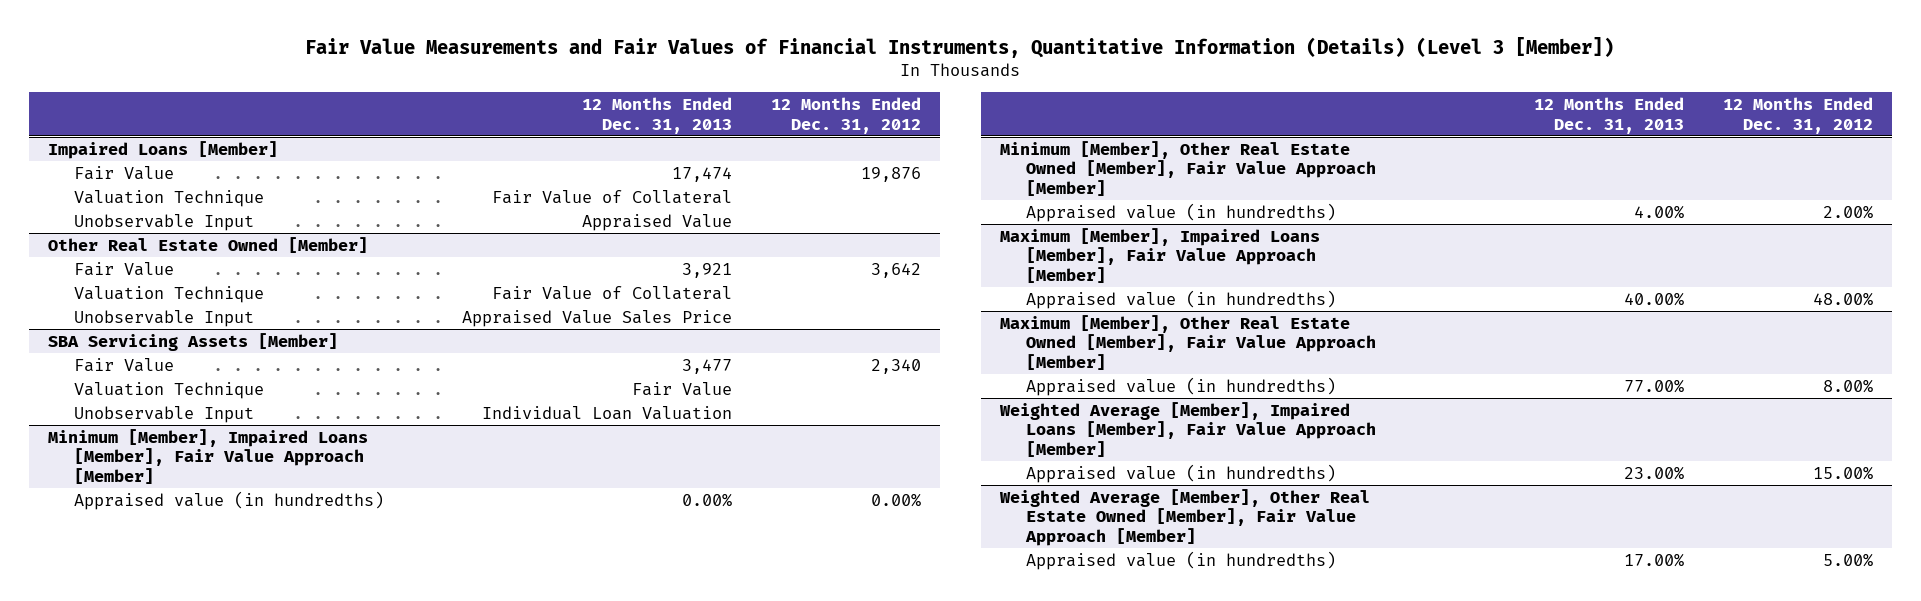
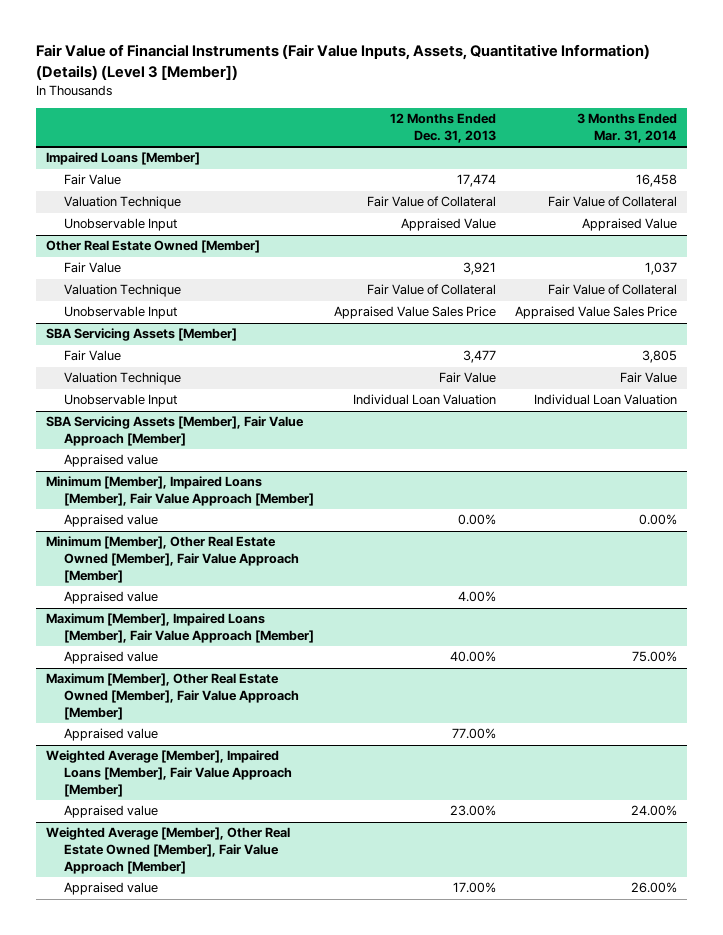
[305,37,1615,59] Fair Value Measurements and Fair Values of Financial Instruments, Quantitative Information (Details) (Level 3 [Member]) -> [35,44,650,80] Fair Value of Financial Instruments (Fair Value Inputs, Assets, Quantitative Information) (Details) (Level 3 [Member])
[770,97,921,134] 12 Months Ended Dec. 31, 2012 -> none
none -> [577,113,678,144] 3 Months Ended Mar. 31, 2014
none -> [45,416,304,447] SBA Servicing Assets [Member], Fair Value Approach [Member]
none -> [63,454,158,468] Appraised value
[74,490,385,510] Appraised value (in hundredths) -> [63,514,158,528] Appraised value
[1025,202,1336,222] Appraised value (in hundredths) -> [63,591,158,605] Appraised value
[1025,289,1336,309] Appraised value (in hundredths) -> [63,651,158,665] Appraised value
[1025,376,1336,396] Appraised value (in hundredths) -> [63,728,158,742] Appraised value
[1025,463,1336,483] Appraised value (in hundredths) -> [63,805,158,819] Appraised value
[1025,550,1336,570] Appraised value (in hundredths) -> [63,882,158,896] Appraised value

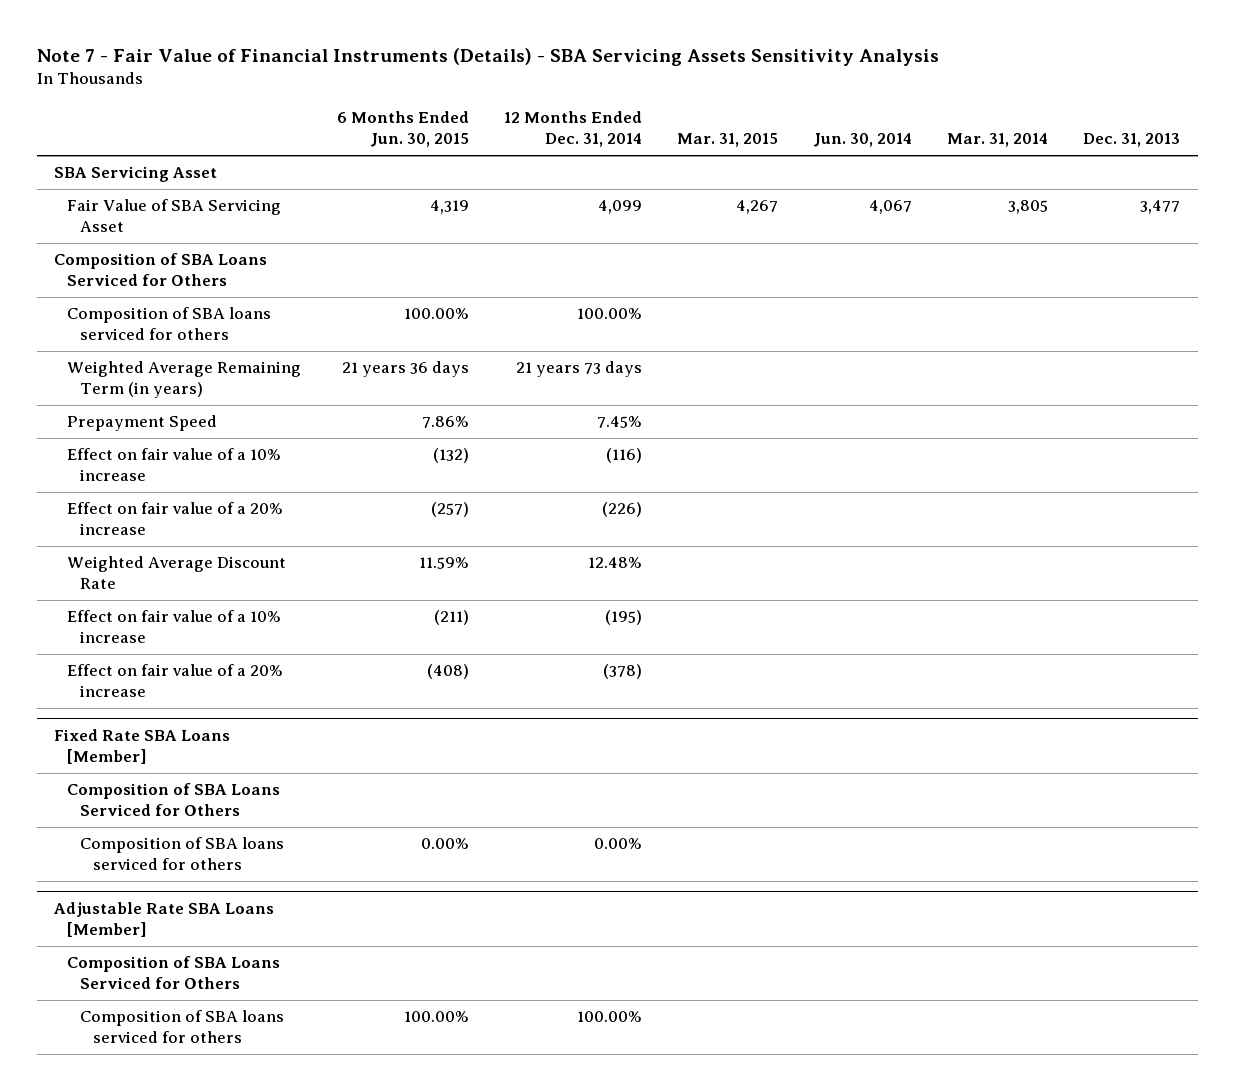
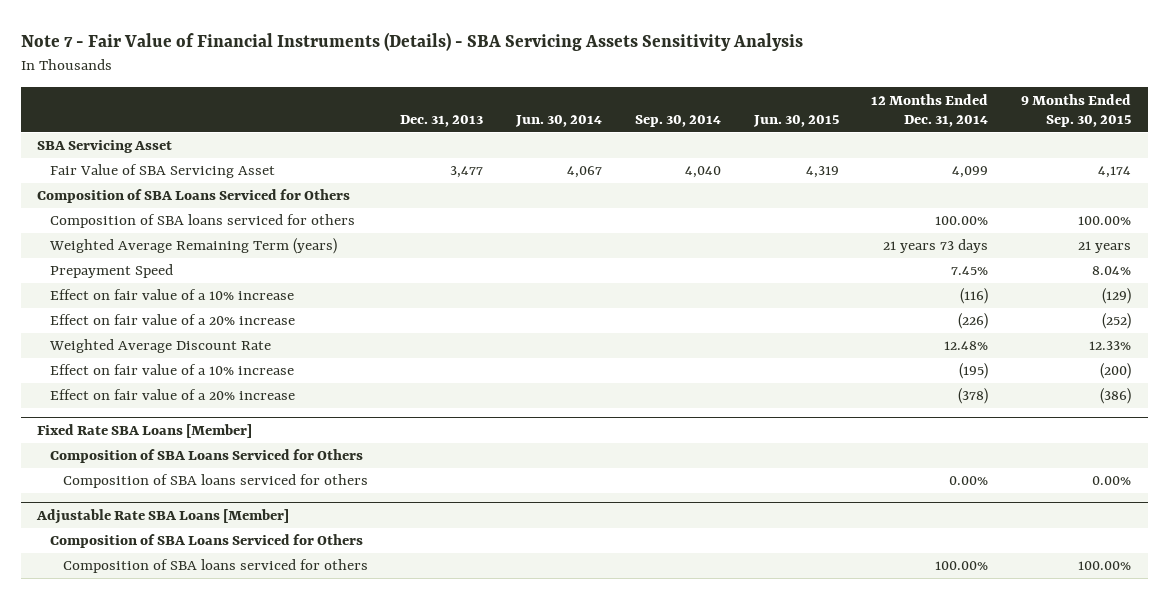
[336,111,469,148] 6 Months Ended Jun. 30, 2015 -> none
[676,133,778,148] Mar. 31, 2015 -> none
[947,133,1049,148] Mar. 31, 2014 -> none
none -> [634,115,721,128] Sep. 30, 2014
none -> [752,115,839,128] Jun. 30, 2015
none -> [1021,93,1132,128] 9 Months Ended Sep. 30, 2015
[67,361,302,399] Weighted Average Remaining Term (in years) -> [49,238,338,255] Weighted Average Remaining Term (years)

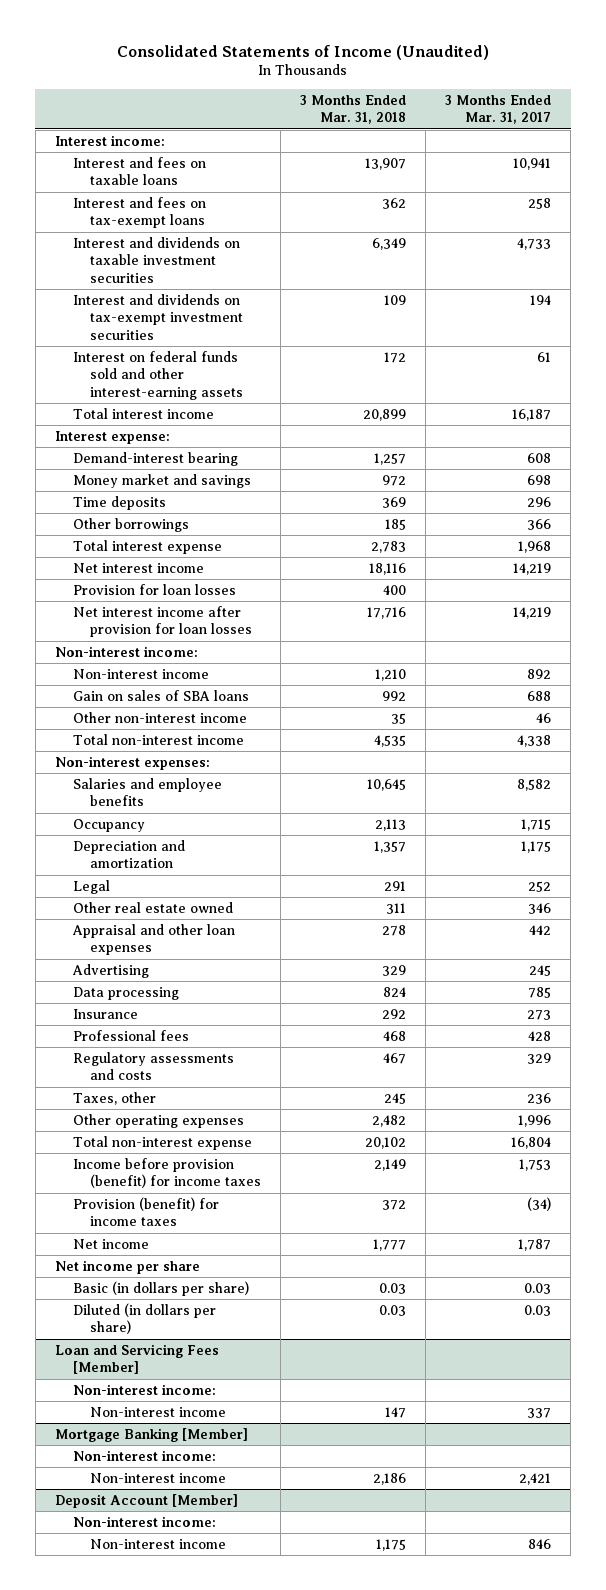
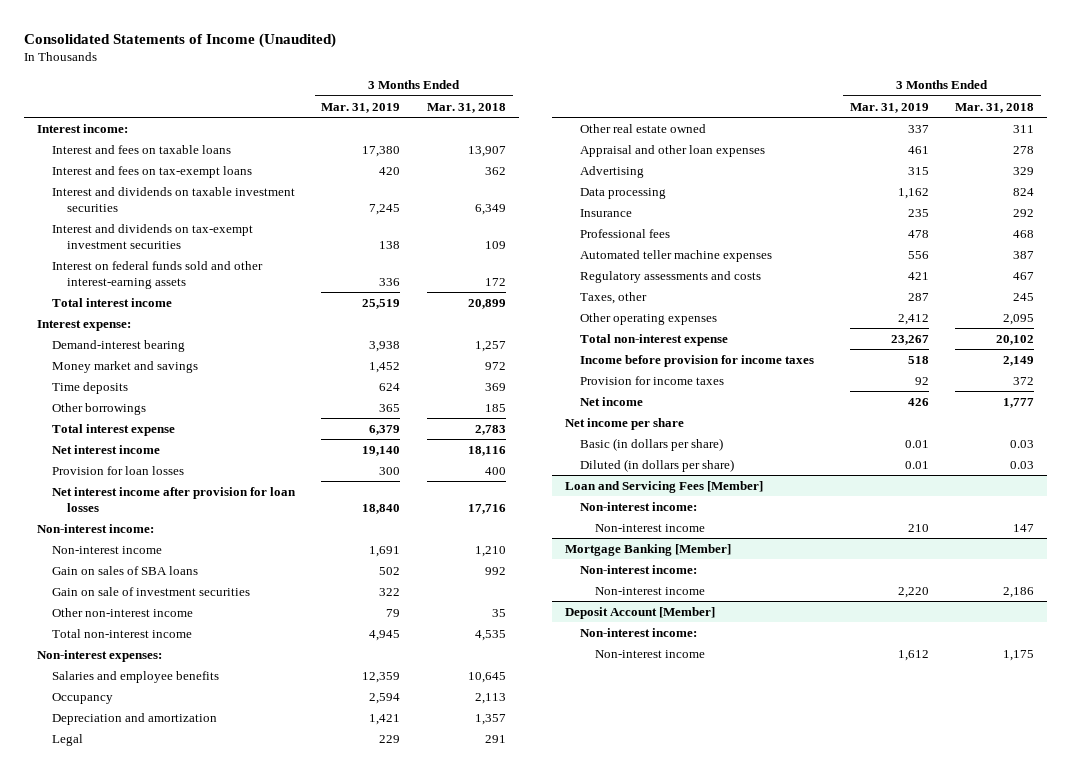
[445,94,552,125] 3 Months Ended Mar. 31, 2017 -> none
none -> [321,102,401,113] Mar. 31, 2019
none -> [51,586,250,596] Gain on sale of investment securities
none -> [580,249,773,262] Automated teller machine expenses
[372,1114,407,1127] 2,482 -> [1003,313,1035,325] 2,095
[72,1157,262,1189] Income before provision (benefit) for income taxes -> [580,354,815,367] Income before provision for income taxes
[72,1196,219,1227] Provision (benefit) for income taxes -> [580,375,725,385] Provision for income taxes

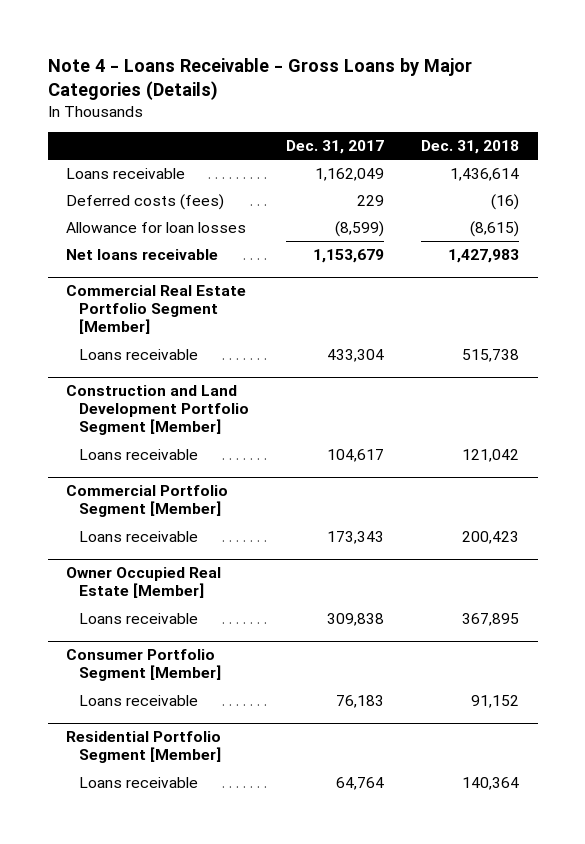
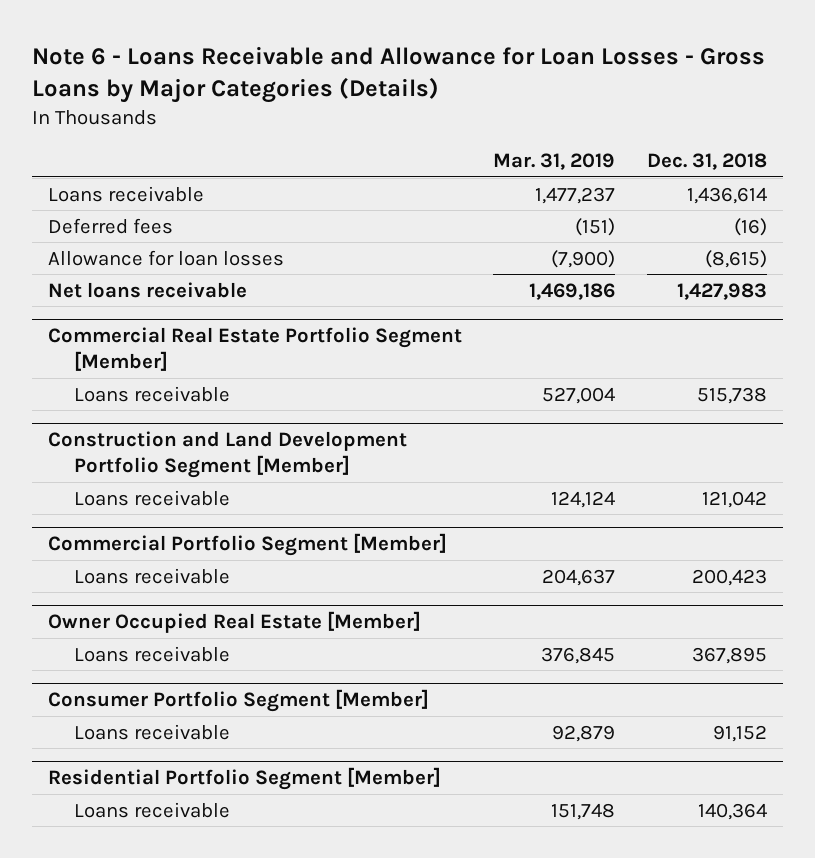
[47,57,472,100] Note 4 - Loans Receivable - Gross Loans by Major Categories (Details) -> [31,46,765,104] Note 6 - Loans Receivable and Allowance for Loan Losses - Gross Loans by Major Categories (Details)
[285,140,384,155] Dec. 31, 2017 -> none
none -> [493,153,616,171] Mar. 31, 2019
[66,194,225,211] Deferred costs (fees) -> [47,217,173,234] Deferred fees

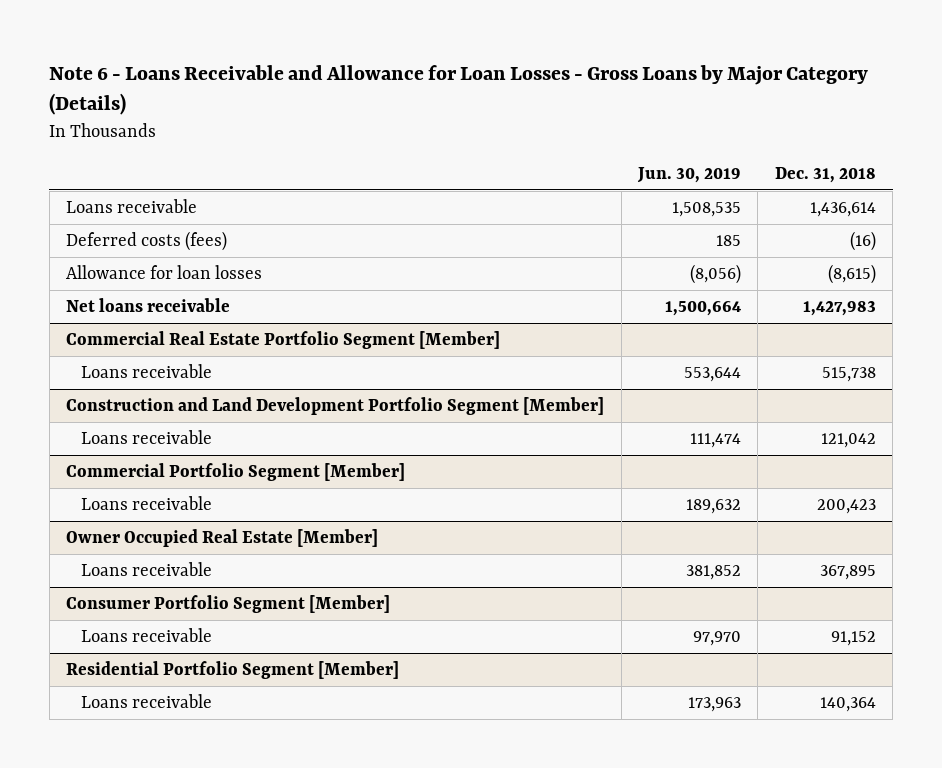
[31,46,765,104] Note 6 - Loans Receivable and Allowance for Loan Losses - Gross Loans by Major Categories (Details) -> [49,64,869,116] Note 6 - Loans Receivable and Allowance for Loan Losses - Gross Loans by Major Category (Details)
[493,153,616,171] Mar. 31, 2019 -> none
none -> [637,166,742,183] Jun. 30, 2019
[47,217,173,234] Deferred fees -> [66,231,228,252] Deferred costs (fees)

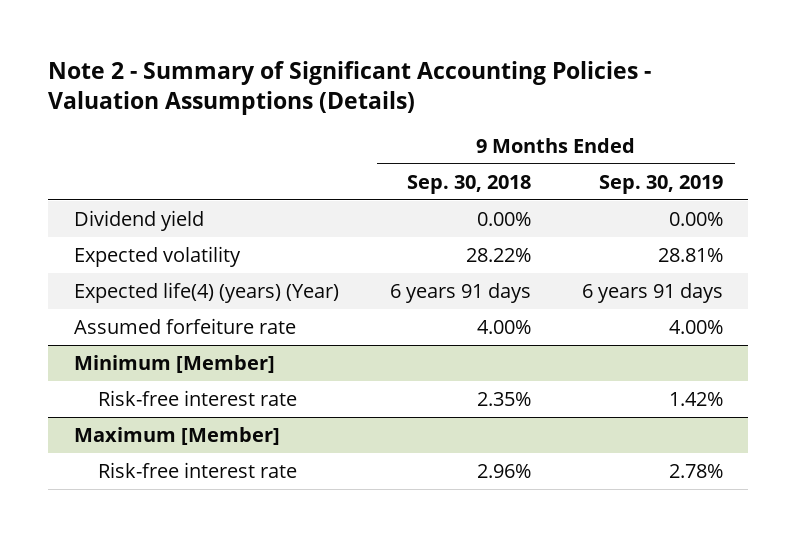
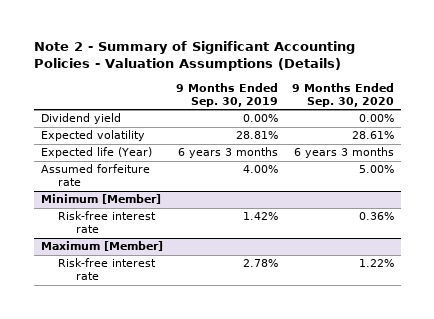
[406,174,531,194] Sep. 30, 2018 -> none
none -> [291,82,394,107] 9 Months Ended Sep. 30, 2020
[73,281,339,303] Expected life(4) (years) (Year) -> [40,147,152,159] Expected life (Year)
[581,282,723,303] 6 years 91 days -> [178,147,279,159] 6 years 3 months

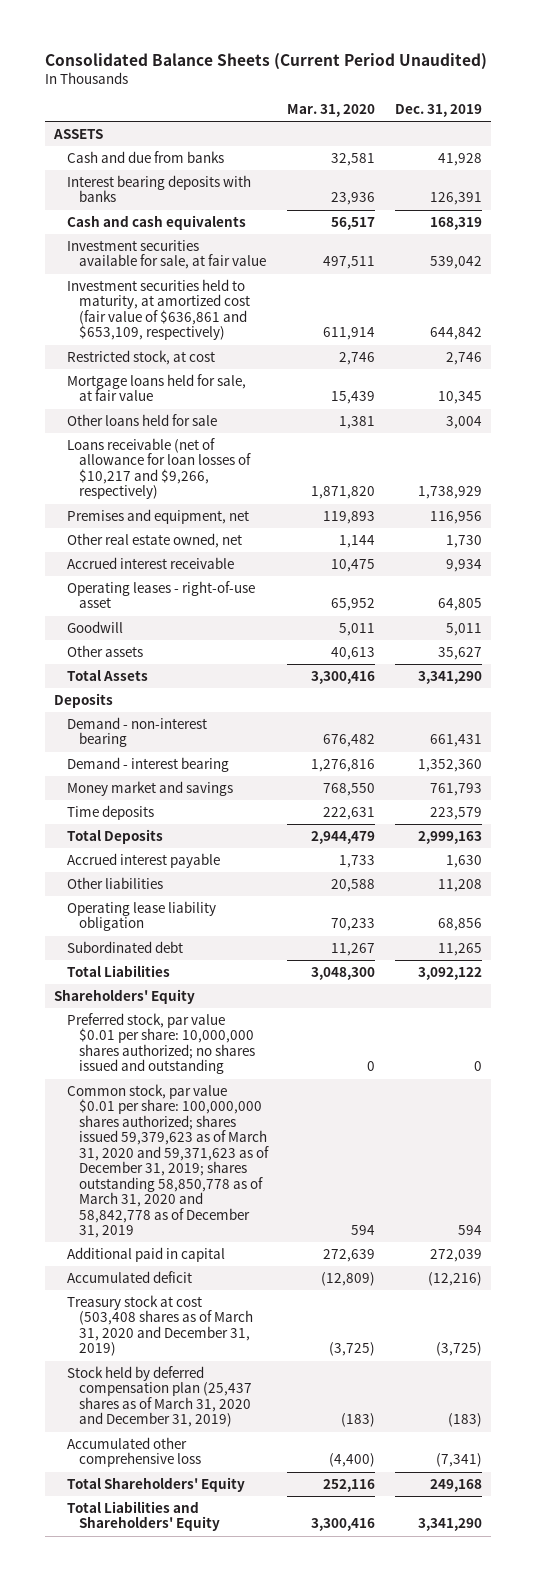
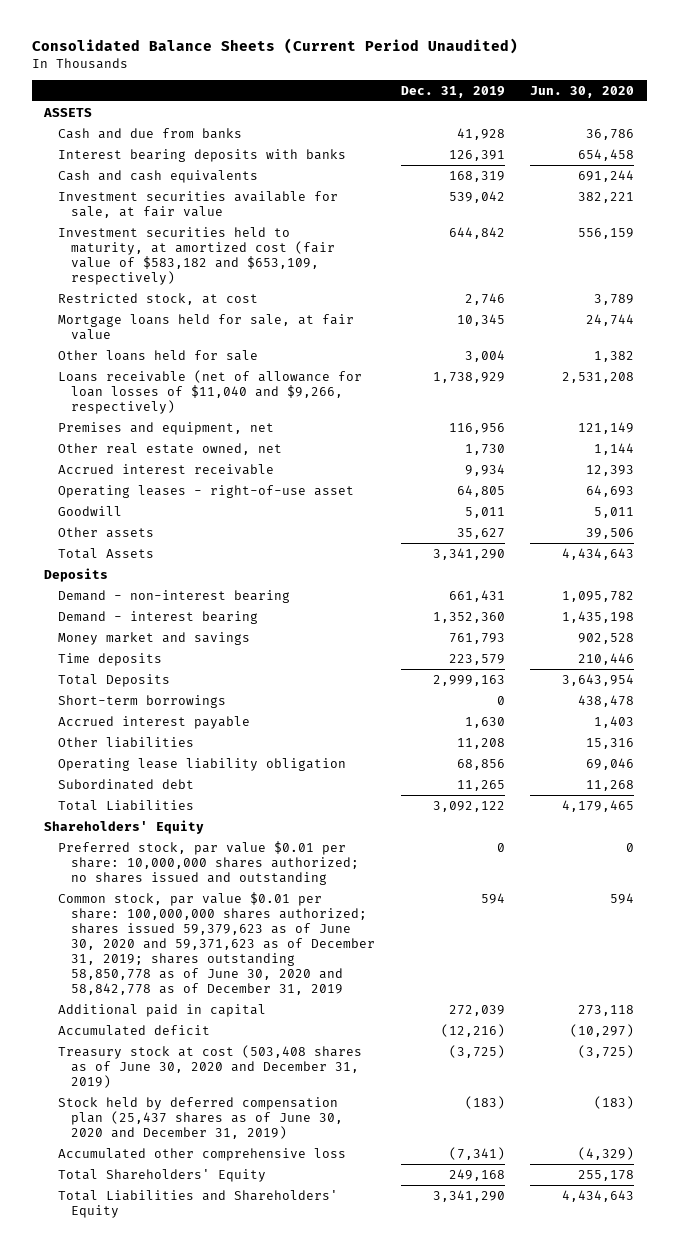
[287,104,376,118] Mar. 31, 2020 -> none
none -> [530,85,635,98] Jun. 30, 2020
[66,278,251,341] Investment securities held to maturity, at amortized cost (fair value of $636,861 and $653,109, respectively) -> [57,226,336,285] Investment securities held to maturity, at amortized cost (fair value of $583,182 and $653,109, respectively)
[66,437,252,500] Loans receivable (net of allowance for loan losses of $10,217 and $9,266, respectively) -> [57,369,362,414] Loans receivable (net of allowance for loan losses of $11,040 and $9,266, respectively)
none -> [57,694,226,708] Short-term borrowings
[66,1083,270,1239] Common stock, par value $0.01 per share: 100,000,000 shares authorized; shares issued 59,379,623 as of March 31, 2020 and 59,371,623 as of December 31, 2019; shares outstanding 58,850,778 as of March 31, 2020 and 58,842,778 as of December 31, 2019 -> [57,891,376,996] Common stock, par value $0.01 per share: 100,000,000 shares authorized; shares issued 59,379,623 as of June 30, 2020 and 59,371,623 as of December 31, 2019; shares outstanding 58,850,778 as of June 30, 2020 and 58,842,778 as of December 31, 2019
[66,1294,254,1357] Treasury stock at cost (503,408 shares as of March 31, 2020 and December 31, 2019) -> [57,1044,362,1088] Treasury stock at cost (503,408 shares as of June 30, 2020 and December 31, 2019)
[66,1365,253,1428] Stock held by deferred compensation plan (25,437 shares as of March 31, 2020 and December 31, 2019) -> [57,1096,344,1139] Stock held by deferred compensation plan (25,437 shares as of June 30, 2020 and December 31, 2019)

